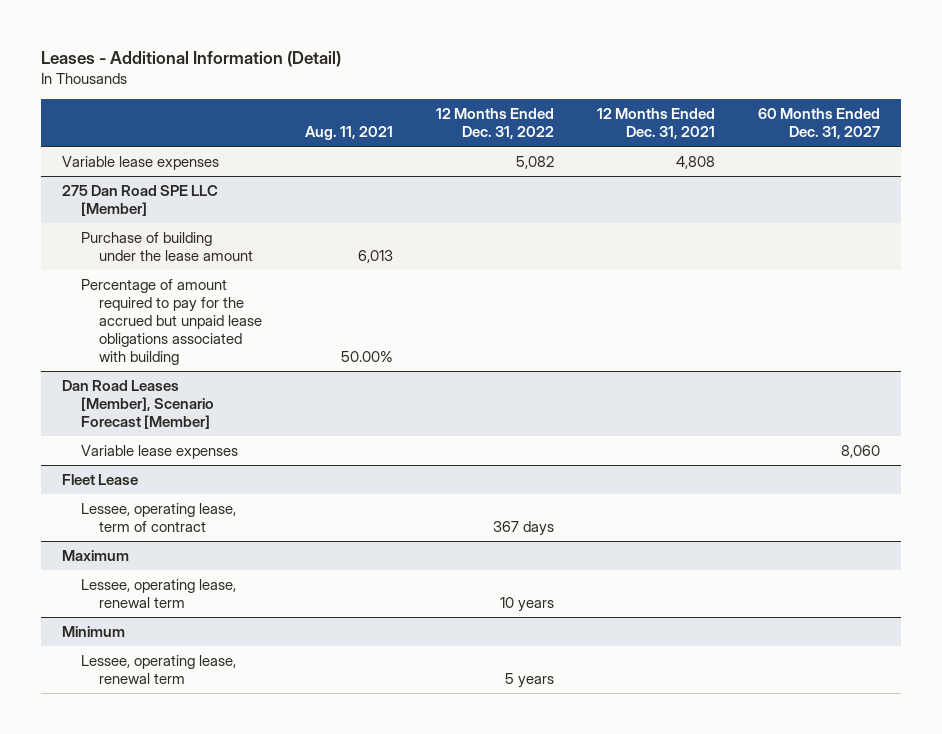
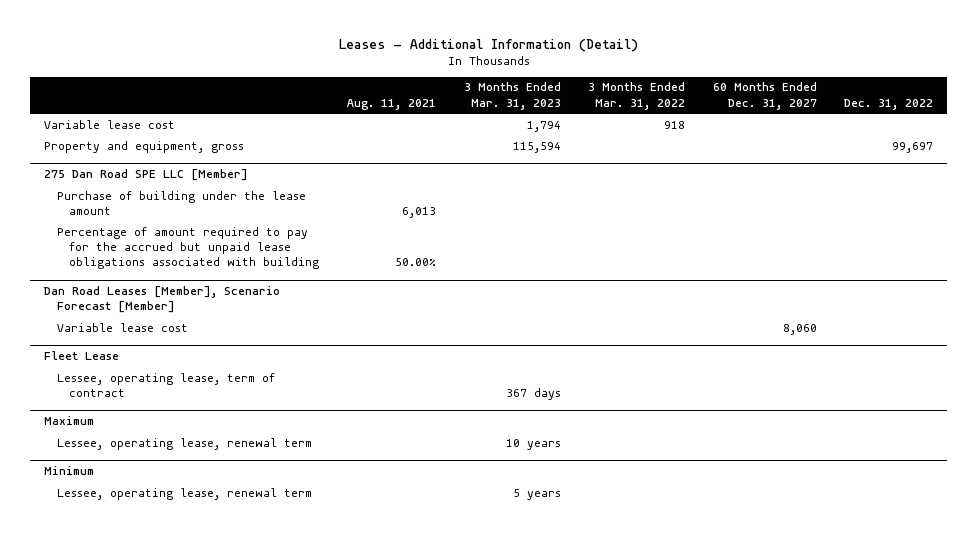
[435,108,554,140] 12 Months Ended Dec. 31, 2022 -> none
[596,108,715,140] 12 Months Ended Dec. 31, 2021 -> none
none -> [463,82,561,110] 3 Months Ended Mar. 31, 2023
none -> [588,82,686,110] 3 Months Ended Mar. 31, 2022
none -> [844,98,934,110] Dec. 31, 2022
[62,155,220,170] Variable lease expenses -> [44,119,176,129] Variable lease cost
none -> [44,140,245,153] Property and equipment, gross
[80,444,238,459] Variable lease expenses -> [56,322,188,332] Variable lease cost

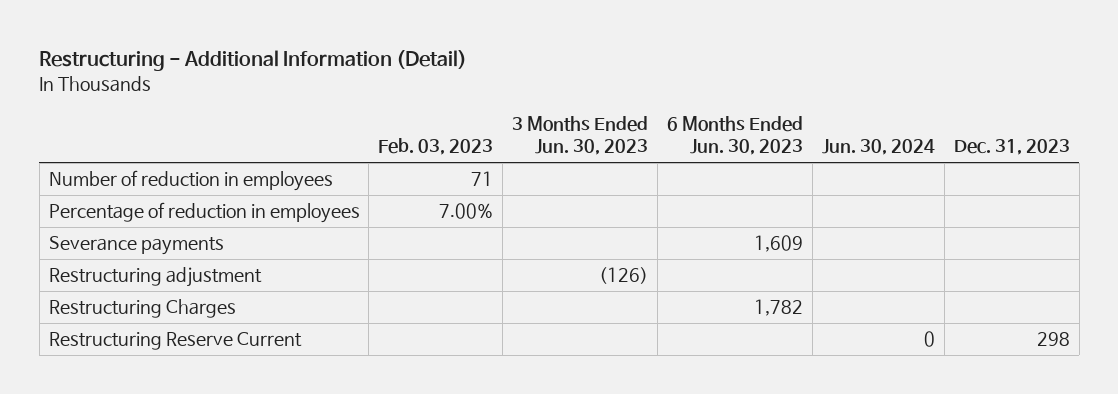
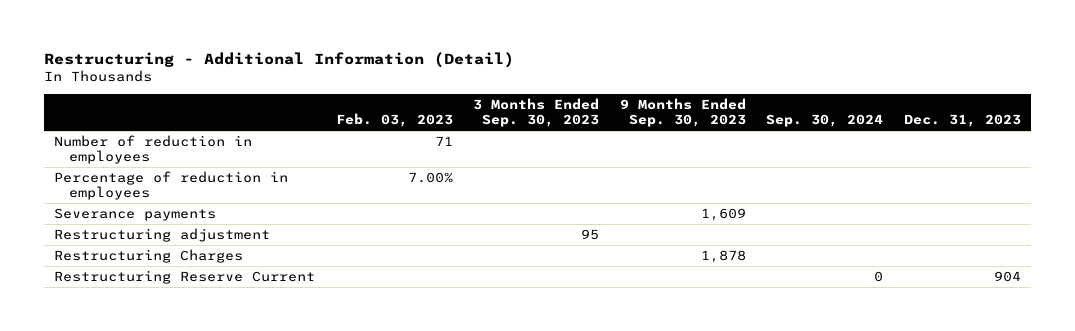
[512,115,649,156] 3 Months Ended Jun. 30, 2023 -> none
[666,115,803,156] 6 Months Ended Jun. 30, 2023 -> none
[821,139,935,156] Jun. 30, 2024 -> none
none -> [473,97,600,128] 3 Months Ended Sep. 30, 2023
none -> [619,97,746,128] 9 Months Ended Sep. 30, 2023
none -> [766,114,884,128] Sep. 30, 2024
[1036,332,1070,347] 298 -> [993,270,1021,282] 904

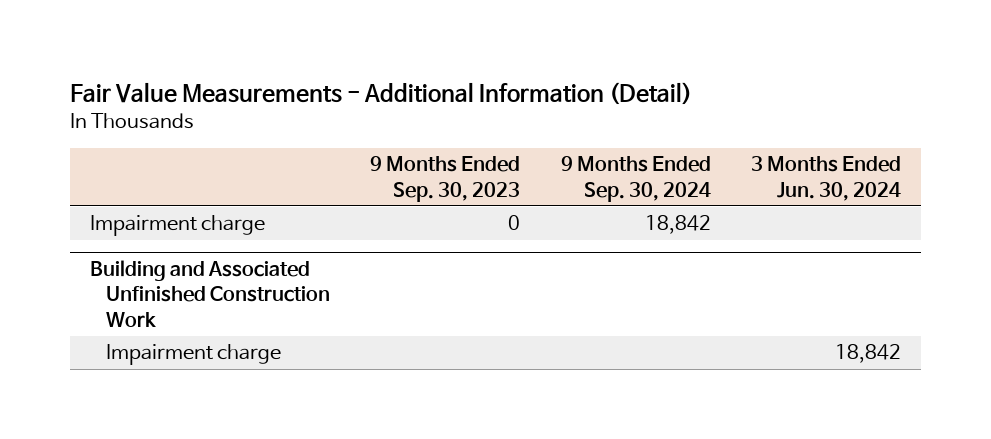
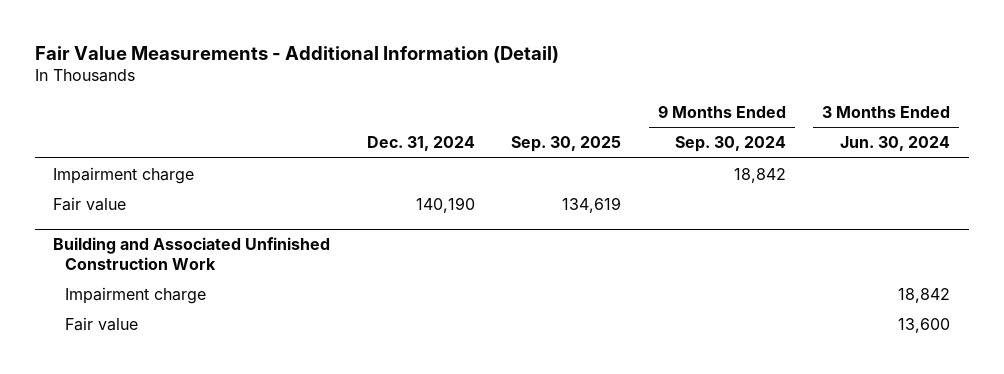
[370,156,521,202] 9 Months Ended Sep. 30, 2023 -> none
none -> [366,136,475,152] Dec. 31, 2024
none -> [511,136,622,153] Sep. 30, 2025
none -> [53,197,127,212] Fair value
none -> [64,317,138,332] Fair value

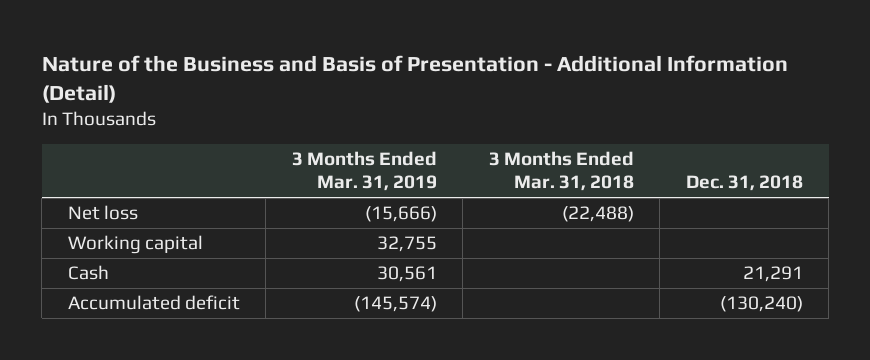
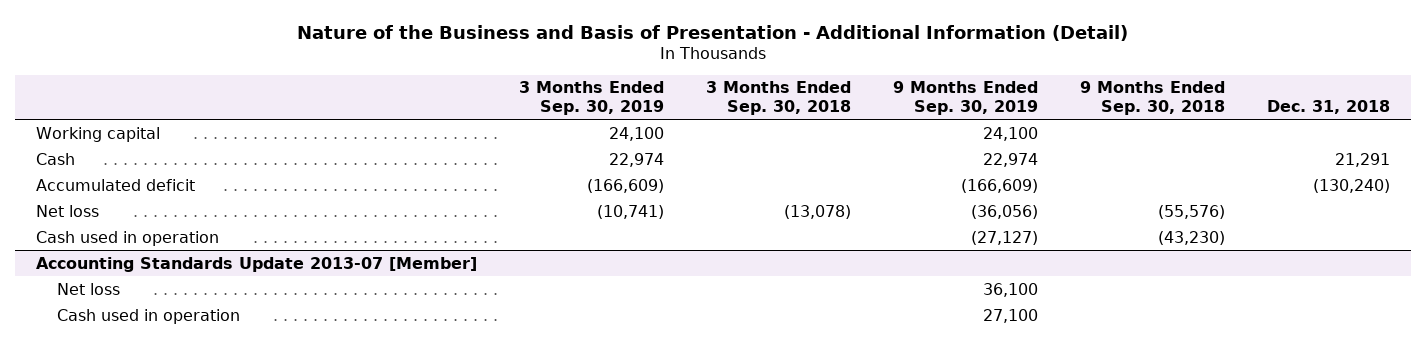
[291,151,437,192] 3 Months Ended Mar. 31, 2019 -> none
[488,151,634,192] 3 Months Ended Mar. 31, 2018 -> none
none -> [518,81,664,115] 3 Months Ended Sep. 30, 2019
none -> [705,81,851,115] 3 Months Ended Sep. 30, 2018
none -> [892,81,1038,115] 9 Months Ended Sep. 30, 2019
none -> [1080,81,1226,115] 9 Months Ended Sep. 30, 2018
[67,205,138,221] Net loss -> [35,204,99,217] Net loss
none -> [35,230,219,246] Cash used in operation
none -> [35,256,477,272] Accounting Standards Update 2013-07 [Member]
none -> [57,282,121,295] Net loss
none -> [57,308,241,324] Cash used in operation

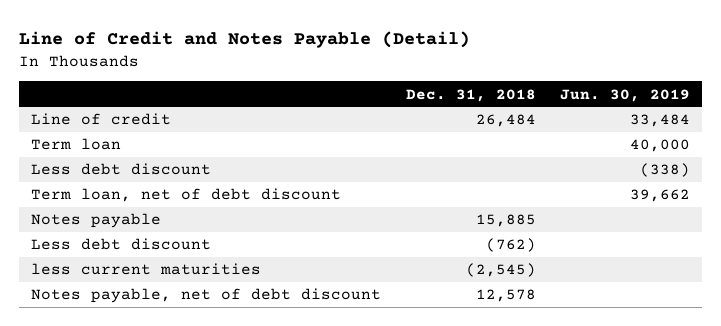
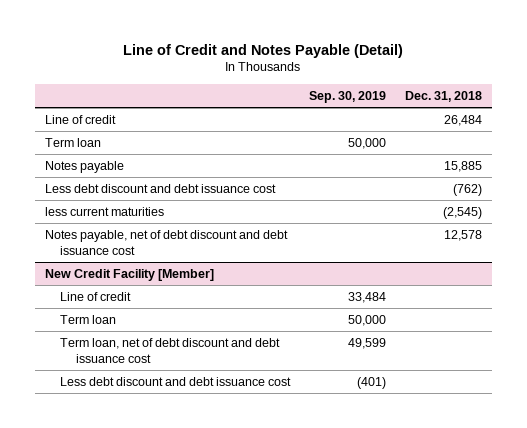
[559,88,690,102] Jun. 30, 2019 -> none
none -> [309,90,387,103] Sep. 30, 2019
[31,163,212,176] Less debt discount -> none
[31,188,342,203] Term loan, net of debt discount -> none
[31,238,212,251] Less debt discount -> [44,184,276,194] Less debt discount and debt issuance cost
[31,288,382,304] Notes payable, net of debt discount -> [44,230,288,255] Notes payable, net of debt discount and debt issuance cost
none -> [44,269,214,282] New Credit Facility [Member]
none -> [60,292,132,302] Line of credit
none -> [60,315,117,325] Term loan
none -> [60,338,281,363] Term loan, net of debt discount and debt issuance cost
none -> [60,377,292,387] Less debt discount and debt issuance cost

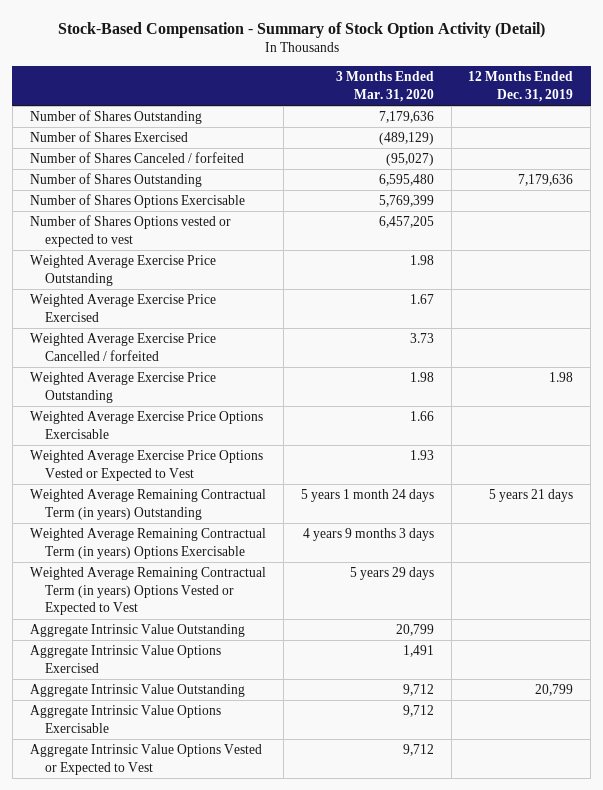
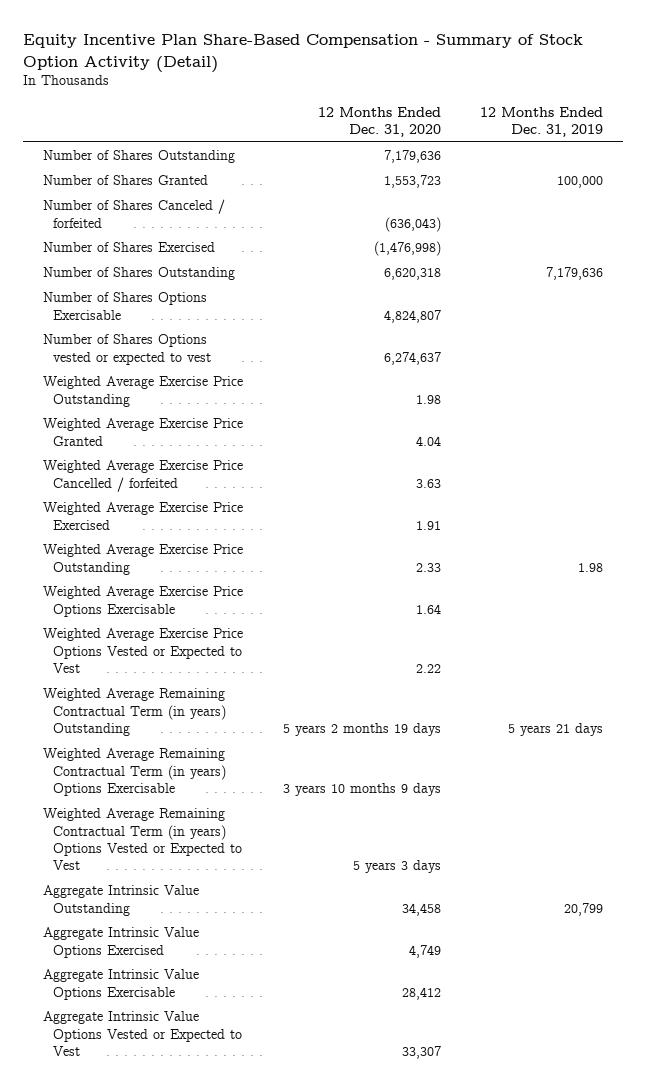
[57,21,545,38] Stock-Based Compensation - Summary of Stock Option Activity (Detail) -> [23,33,584,73] Equity Incentive Plan Share-Based Compensation - Summary of Stock Option Activity (Detail)
[335,71,434,102] 3 Months Ended Mar. 31, 2020 -> none
none -> [317,106,441,138] 12 Months Ended Dec. 31, 2020
none -> [42,175,208,186] Number of Shares Granted
[29,131,188,143] Number of Shares Exercised -> [42,242,215,253] Number of Shares Exercised
none -> [42,418,243,446] Weighted Average Exercise Price Granted
[29,294,216,322] Weighted Average Exercise Price Exercised -> [42,502,243,530] Weighted Average Exercise Price Exercised
[29,624,245,638] Aggregate Intrinsic Value Outstanding -> none
[29,645,221,673] Aggregate Intrinsic Value Options Exercised -> [42,927,199,958] Aggregate Intrinsic Value Options Exercised

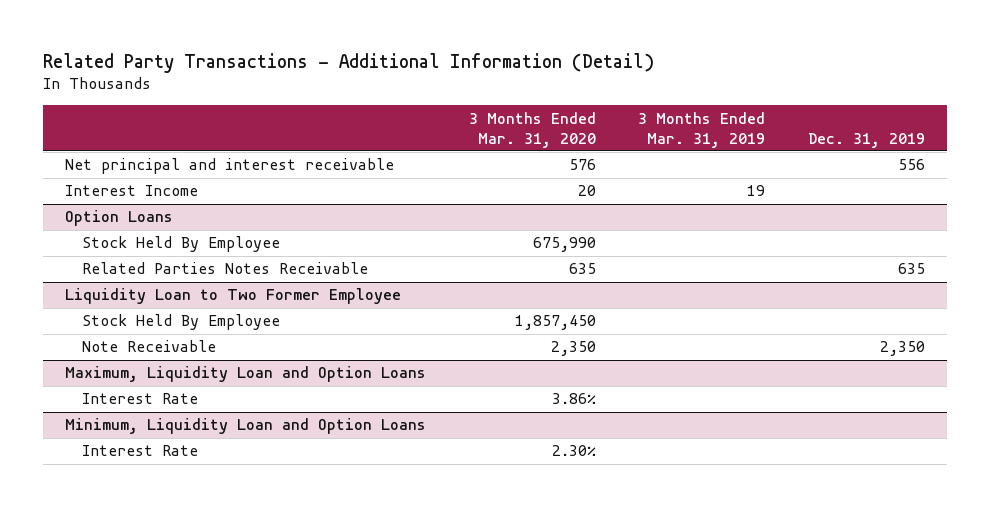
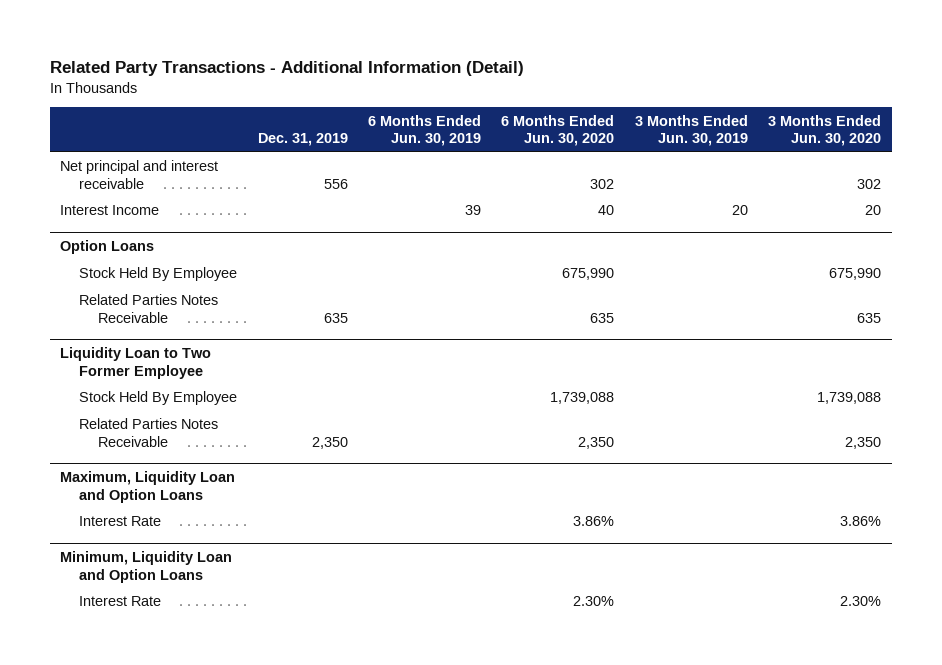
[468,111,596,148] 3 Months Ended Mar. 31, 2020 -> none
[638,111,766,148] 3 Months Ended Mar. 31, 2019 -> none
none -> [368,114,482,147] 6 Months Ended Jun. 30, 2019
none -> [501,114,615,147] 6 Months Ended Jun. 30, 2020
none -> [634,114,748,147] 3 Months Ended Jun. 30, 2019
none -> [768,114,882,147] 3 Months Ended Jun. 30, 2020
[82,340,217,353] Note Receivable -> [79,418,219,448] Related Parties Notes Receivable

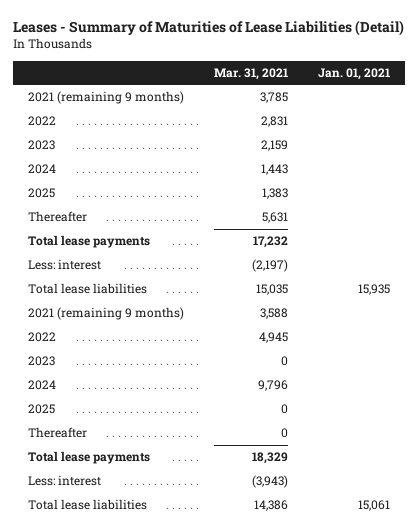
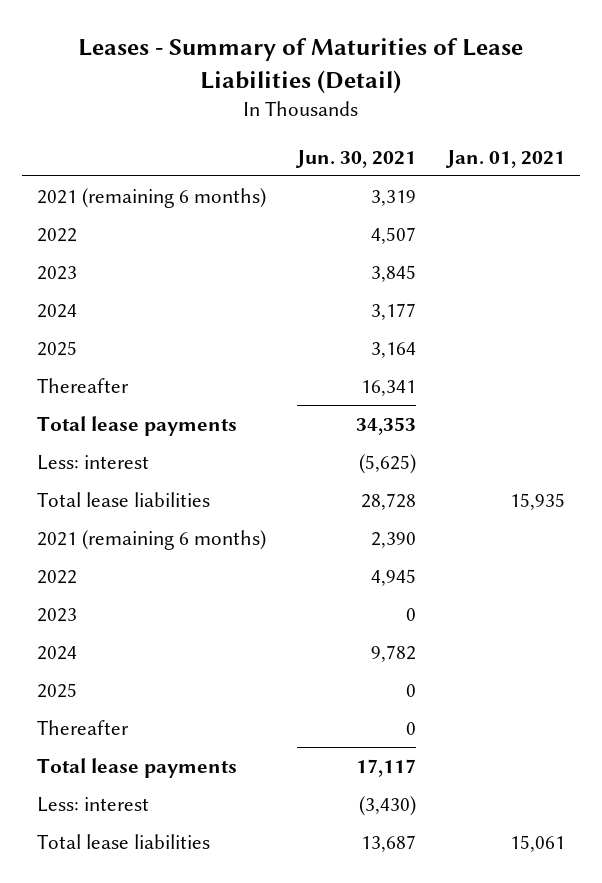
[213,67,288,80] Mar. 31, 2021 -> none
none -> [294,149,416,168] Jun. 30, 2021
[27,91,184,105] 2021 (remaining 9 months) -> [37,188,267,209] 2021 (remaining 6 months)
[27,307,184,321] 2021 (remaining 9 months) -> [37,530,267,551] 2021 (remaining 6 months)

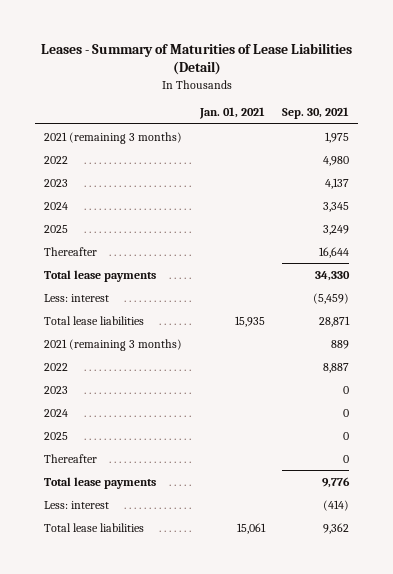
[294,149,416,168] Jun. 30, 2021 -> none
none -> [282,107,350,120] Sep. 30, 2021
[37,188,267,209] 2021 (remaining 6 months) -> [43,131,182,144] 2021 (remaining 3 months)
[37,530,267,551] 2021 (remaining 6 months) -> [43,338,182,351] 2021 (remaining 3 months)

